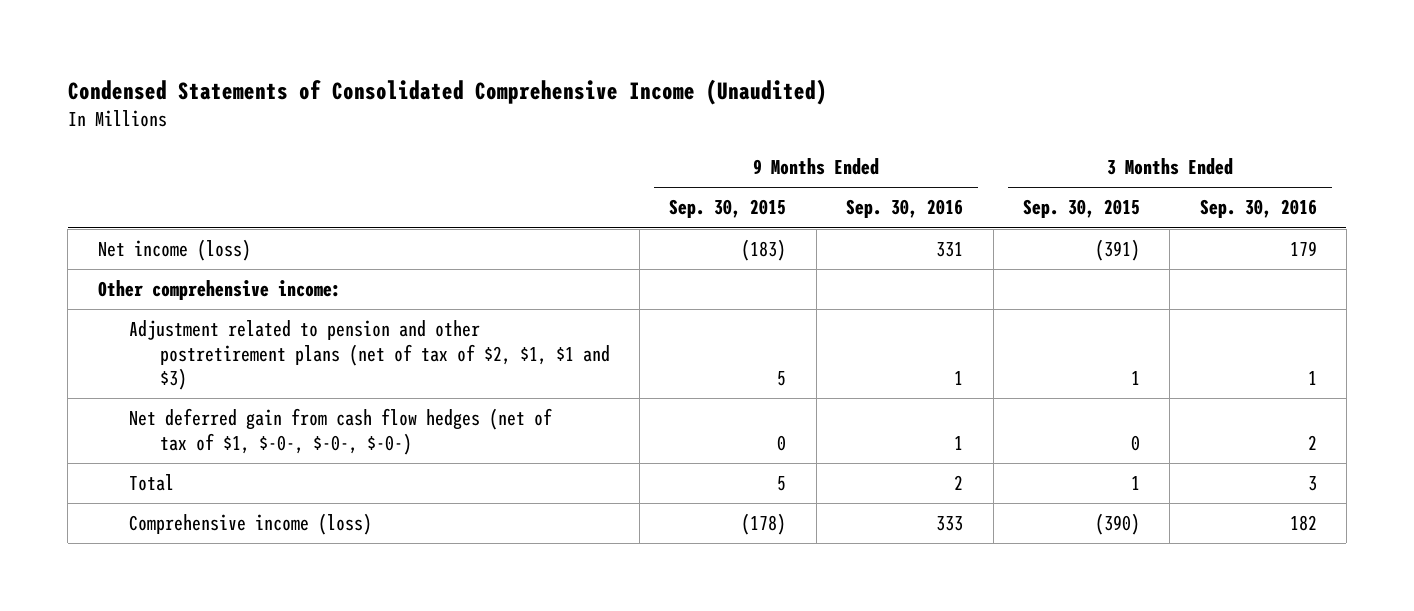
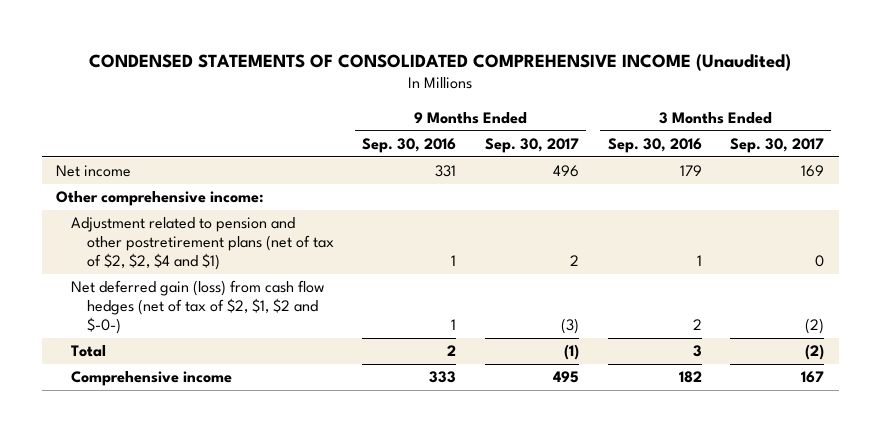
[67,79,827,106] Condensed Statements of Consolidated Comprehensive Income (Unaudited) -> [89,53,792,71] CONDENSED STATEMENTS OF CONSOLIDATED COMPREHENSIVE INCOME (Unaudited)
[669,199,787,219] Sep. 30, 2015 -> none
[1022,199,1140,219] Sep. 30, 2015 -> none
none -> [485,137,580,153] Sep. 30, 2017
none -> [730,137,825,153] Sep. 30, 2017
[97,239,251,262] Net income (loss) -> [56,165,132,178] Net income
[128,320,610,391] Adjustment related to pension and other postretirement plans (net of tax of $2, $1, $1 and $3) -> [71,217,334,271] Adjustment related to pension and other postretirement plans (net of tax of $2, $2, $4 and $1)
[128,408,552,455] Net deferred gain from cash flow hedges (net of tax of $1, $-0-, $-0-, $-0-) -> [71,280,325,335] Net deferred gain (loss) from cash flow hedges (net of tax of $2, $1, $2 and $-0-)
[128,513,372,536] Comprehensive income (loss) -> [71,371,233,387] Comprehensive income

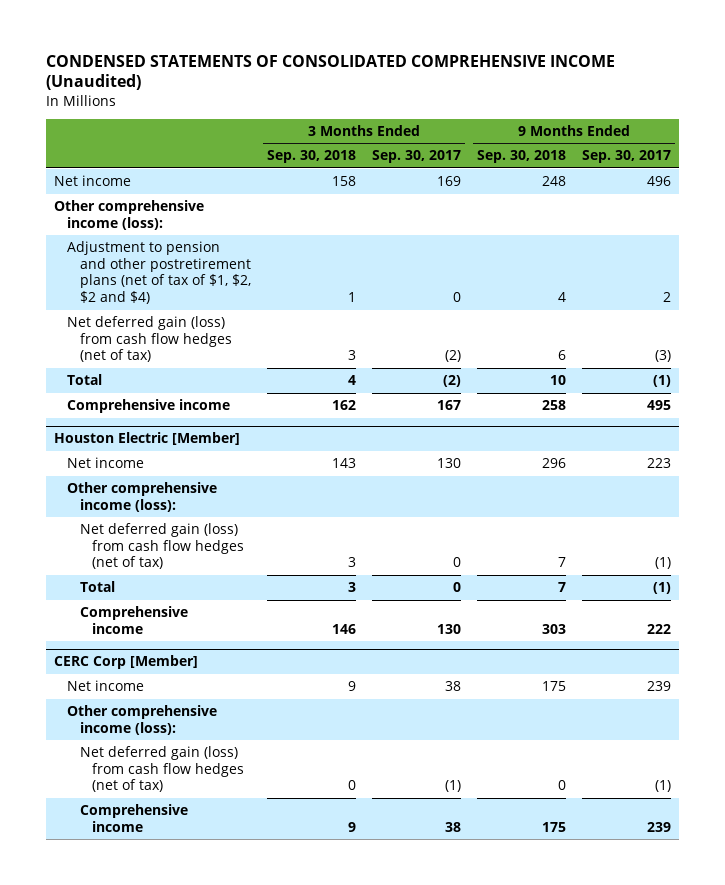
[362,137,457,153] Sep. 30, 2016 -> none
[607,137,702,153] Sep. 30, 2016 -> none
none -> [266,150,356,164] Sep. 30, 2018
none -> [477,150,567,164] Sep. 30, 2018
[56,191,265,207] Other comprehensive income: -> [54,200,205,230] Other comprehensive income (loss):
[71,217,334,271] Adjustment related to pension and other postretirement plans (net of tax of $2, $2, $4 and $1) -> [66,241,251,305] Adjustment to pension and other postretirement plans (net of tax of $1, $2, $2 and $4)
[71,280,325,335] Net deferred gain (loss) from cash flow hedges (net of tax of $2, $1, $2 and $-0-) -> [66,316,232,363] Net deferred gain (loss) from cash flow hedges (net of tax)
none -> [54,432,241,446] Houston Electric [Member]
none -> [66,457,144,469] Net income
none -> [66,482,217,512] Other comprehensive income (loss):
none -> [79,523,245,570] Net deferred gain (loss) from cash flow hedges (net of tax)
none -> [79,581,115,593] Total
none -> [79,606,188,634] Comprehensive income
none -> [54,655,199,670] CERC Corp [Member]
none -> [66,680,144,692] Net income
none -> [66,705,217,735] Other comprehensive income (loss):
none -> [79,746,245,793] Net deferred gain (loss) from cash flow hedges (net of tax)
none -> [79,804,188,832] Comprehensive income

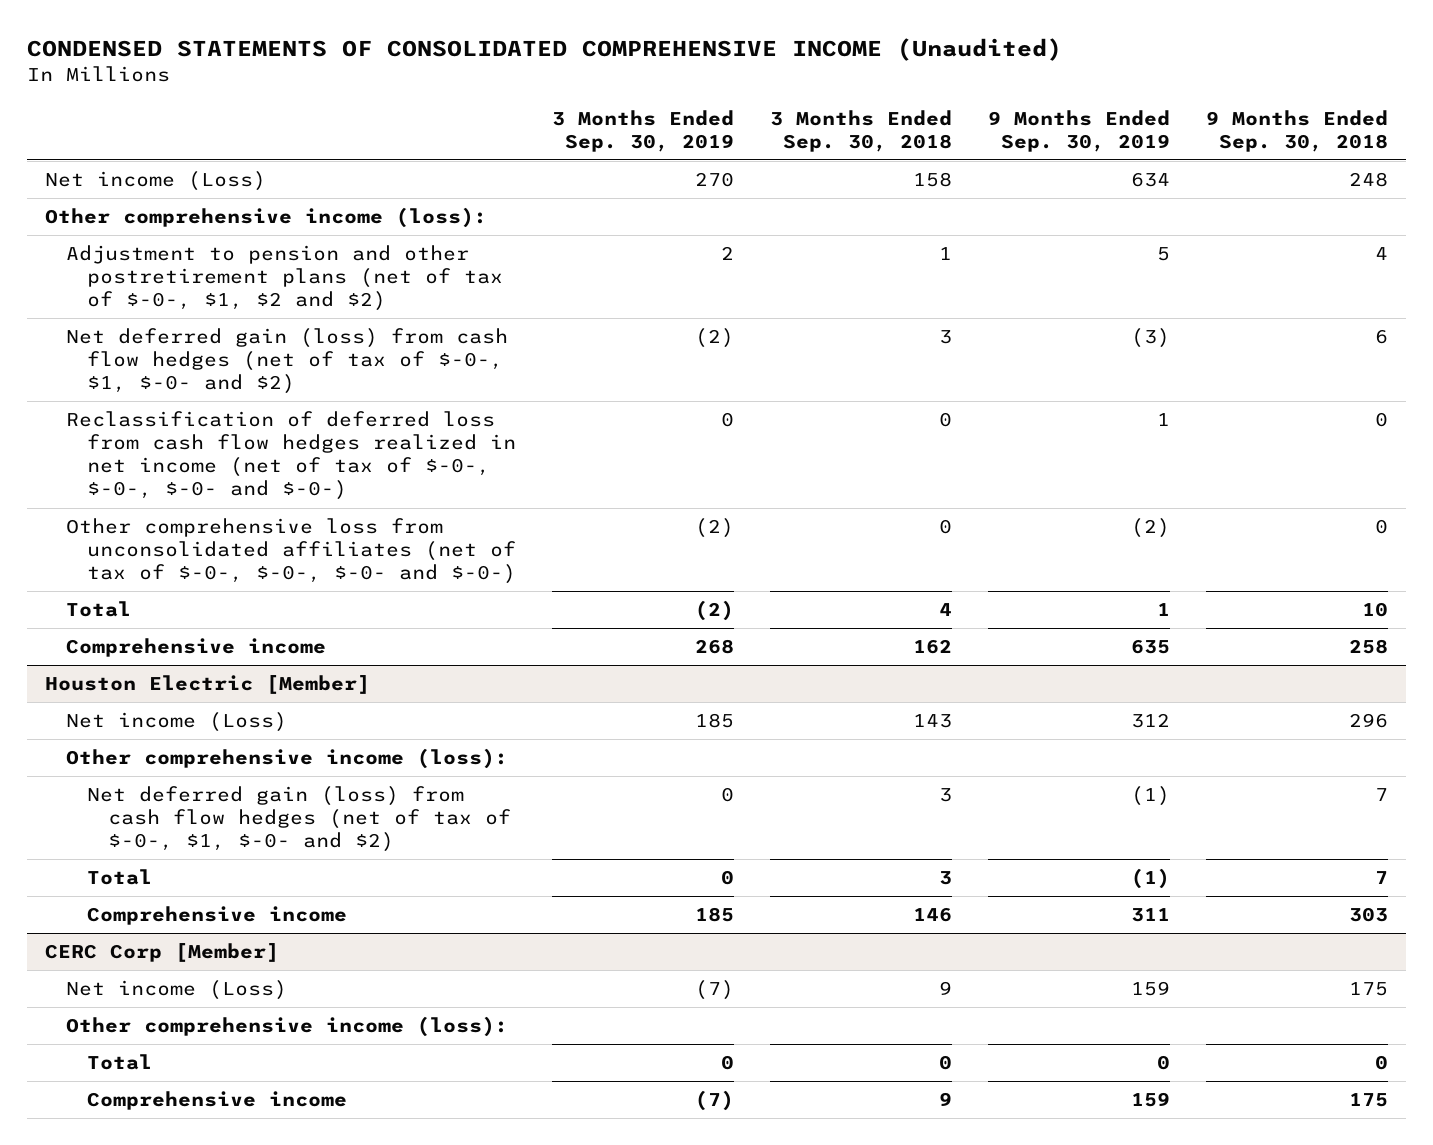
[371,150,461,164] Sep. 30, 2017 -> none
[582,150,672,164] Sep. 30, 2017 -> none
none -> [552,109,735,152] 3 Months Ended Sep. 30, 2019
none -> [988,109,1171,152] 9 Months Ended Sep. 30, 2019
[54,175,132,187] Net income -> [44,171,266,192] Net income (Loss)
[66,241,251,305] Adjustment to pension and other postretirement plans (net of tax of $1, $2, $2 and $4) -> [65,245,504,312] Adjustment to pension and other postretirement plans (net of tax of $-0-, $1, $2 and $2)
[66,316,232,363] Net deferred gain (loss) from cash flow hedges (net of tax) -> [65,328,508,395] Net deferred gain (loss) from cash flow hedges (net of tax of $-0-, $1, $-0- and $2)
none -> [65,411,517,501] Reclassification of deferred loss from cash flow hedges realized in net income (net of tax of $-0-, $-0-, $-0- and $-0-)
none -> [65,518,517,585] Other comprehensive loss from unconsolidated affiliates (net of tax of $-0-, $-0-, $-0- and $-0-)
[66,457,144,469] Net income -> [65,712,287,733] Net income (Loss)
[79,523,245,570] Net deferred gain (loss) from cash flow hedges (net of tax) -> [87,786,512,853] Net deferred gain (loss) from cash flow hedges (net of tax of $-0-, $1, $-0- and $2)
[66,680,144,692] Net income -> [65,980,287,1001] Net income (Loss)
[79,746,245,793] Net deferred gain (loss) from cash flow hedges (net of tax) -> none
none -> [87,1054,153,1071] Total

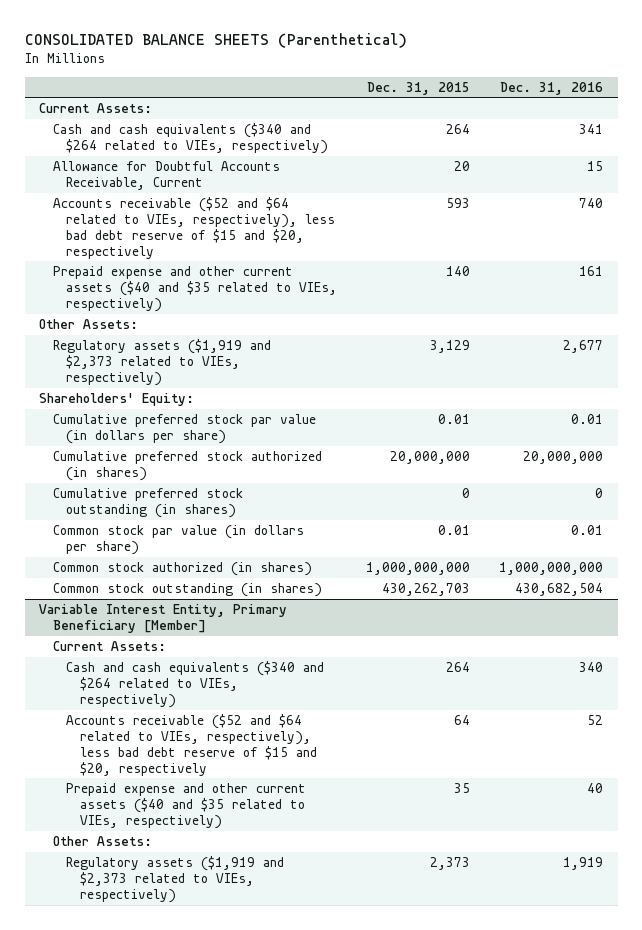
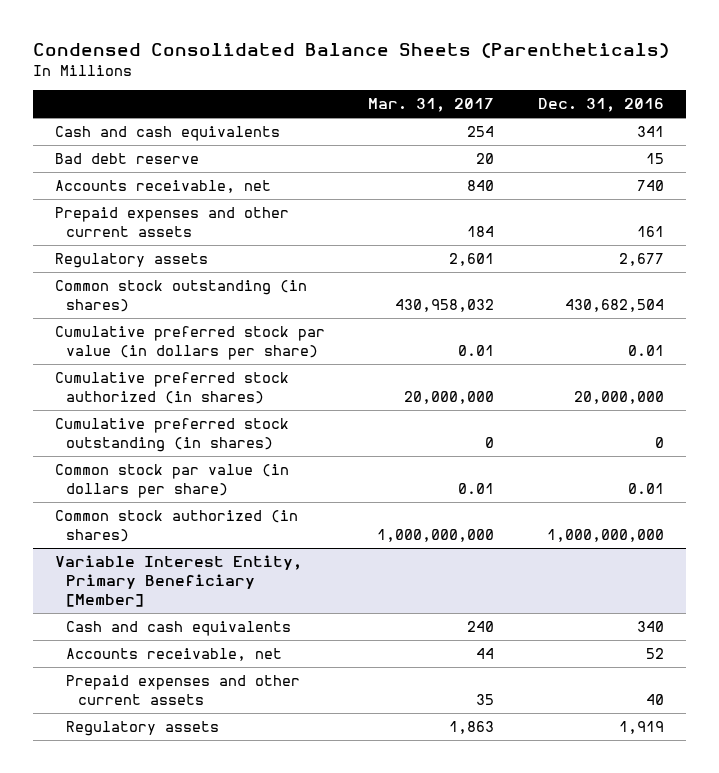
[24,33,407,49] CONSOLIDATED BALANCE SHEETS (Parenthetical) -> [33,42,670,58] Condensed Consolidated Balance Sheets (Parentheticals)
[367,81,471,95] Dec. 31, 2015 -> none
none -> [368,98,495,113] Mar. 31, 2017
[39,102,153,113] Current Assets: -> none
[39,318,139,329] Other Assets: -> none
[39,392,195,406] Shareholders' Equity: -> none
[52,122,329,154] Cash and cash equivalents ($340 and $264 related to VIEs, respectively) -> [54,126,280,142] Cash and cash equivalents
[52,160,280,190] Allowance for Doubtful Accounts Receivable, Current -> [54,153,199,165] Bad debt reserve
[52,196,336,259] Accounts receivable ($52 and $64 related to VIEs, respectively), less bad debt reserve of $15 and $20, respectively -> [54,180,271,194] Accounts receivable, net
[52,265,338,312] Prepaid expense and other current assets ($40 and $35 related to VIEs, respectively) -> [54,207,289,238] Prepaid expenses and other current assets
[52,338,271,386] Regulatory assets ($1,919 and $2,373 related to VIEs, respectively) -> [54,253,208,269] Regulatory assets
[52,582,322,597] Common stock outstanding (in shares) -> [54,280,307,313] Common stock outstanding (in shares)
[52,640,166,651] Current Assets: -> none
[52,835,152,846] Other Assets: -> none
[66,660,325,708] Cash and cash equivalents ($340 and $264 related to VIEs, respectively) -> [66,621,292,637] Cash and cash equivalents
[66,713,317,776] Accounts receivable ($52 and $64 related to VIEs, respectively), less bad debt reserve of $15 and $20, respectively -> [66,648,283,662] Accounts receivable, net
[66,782,307,829] Prepaid expense and other current assets ($40 and $35 related to VIEs, respectively) -> [66,675,301,706] Prepaid expenses and other current assets
[66,855,285,903] Regulatory assets ($1,919 and $2,373 related to VIEs, respectively) -> [66,721,220,737] Regulatory assets

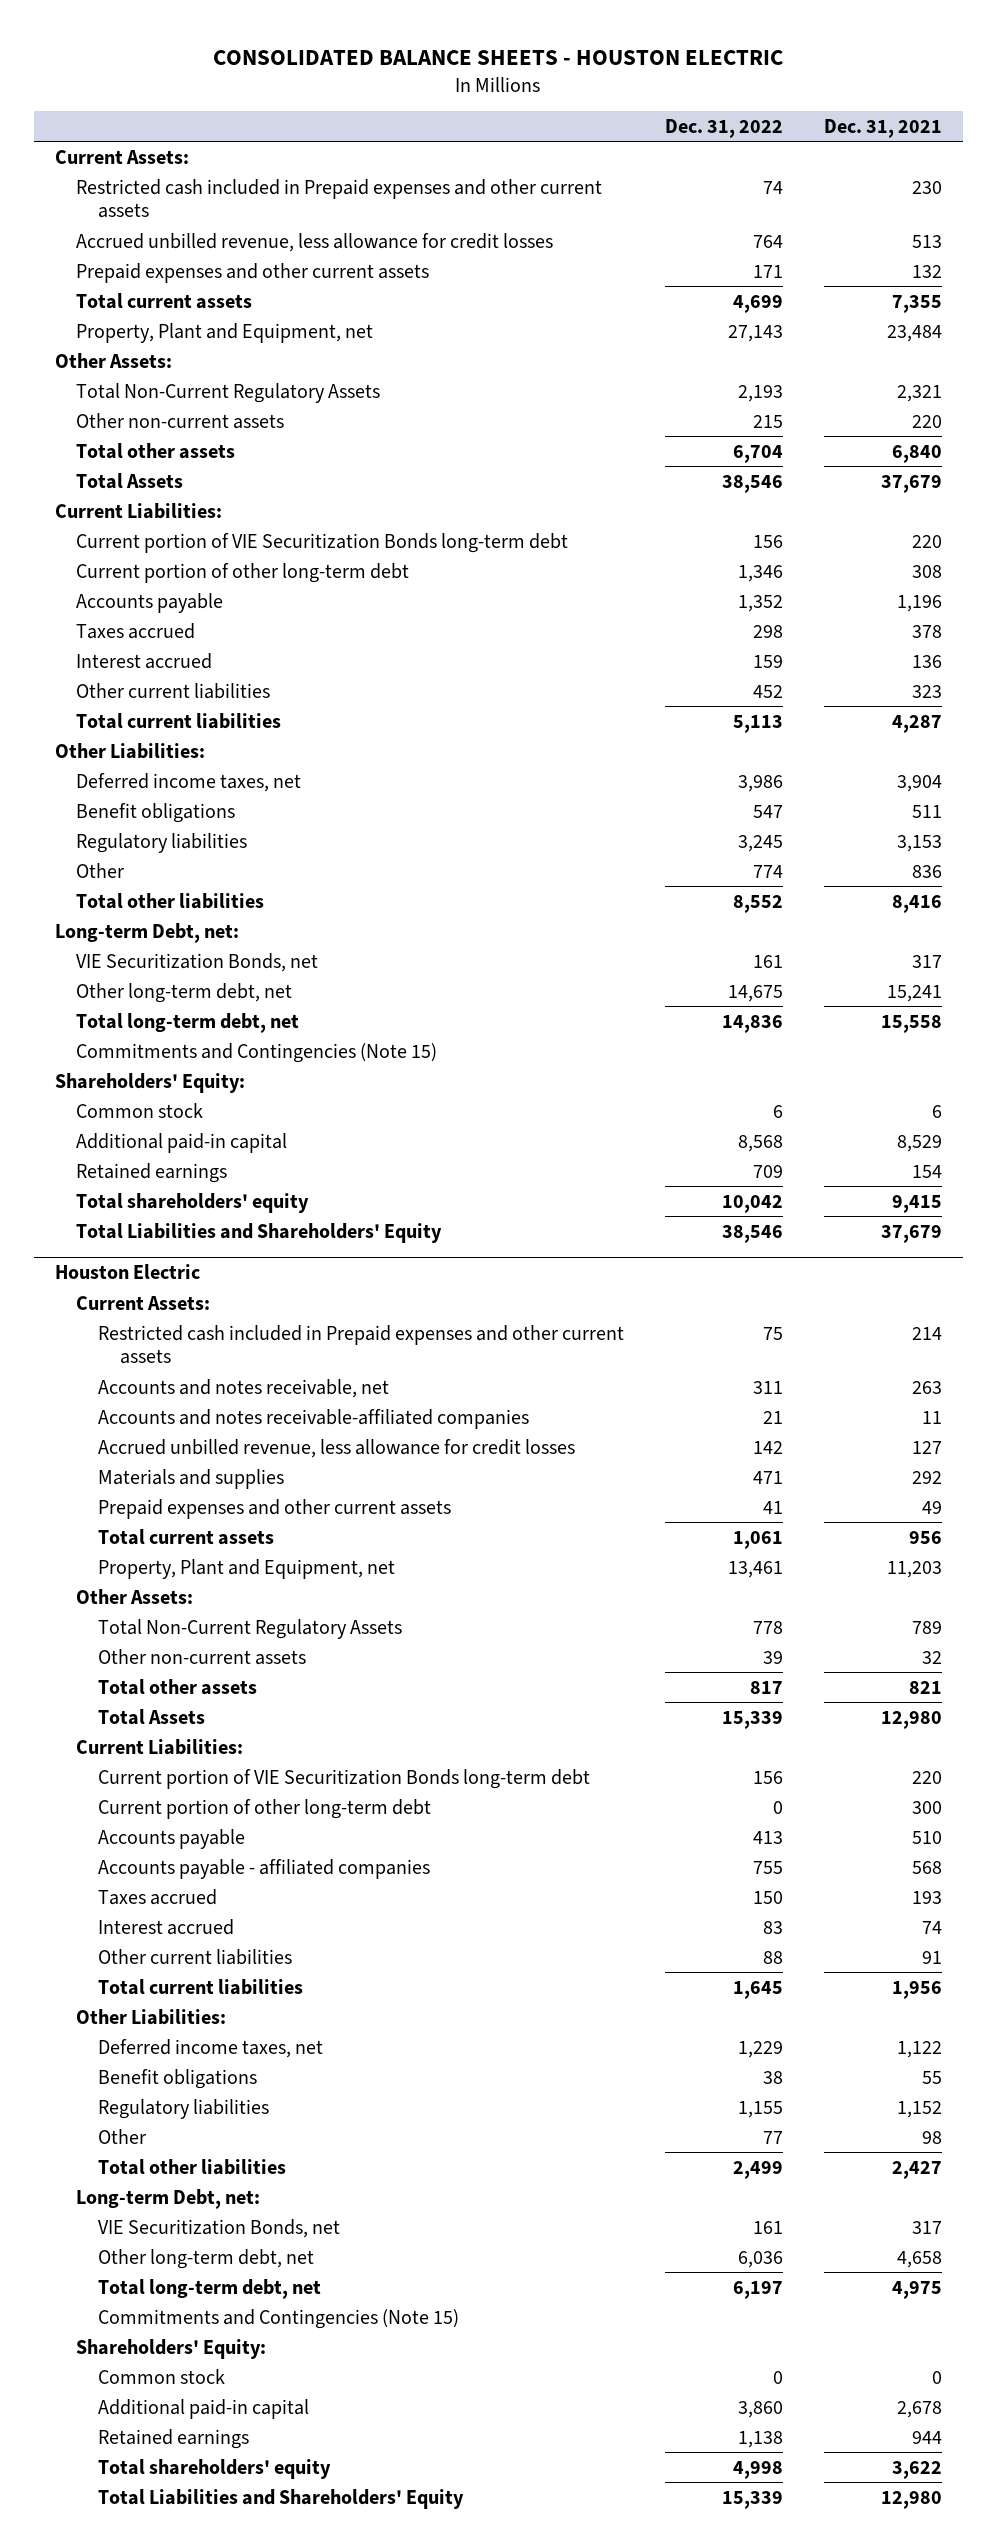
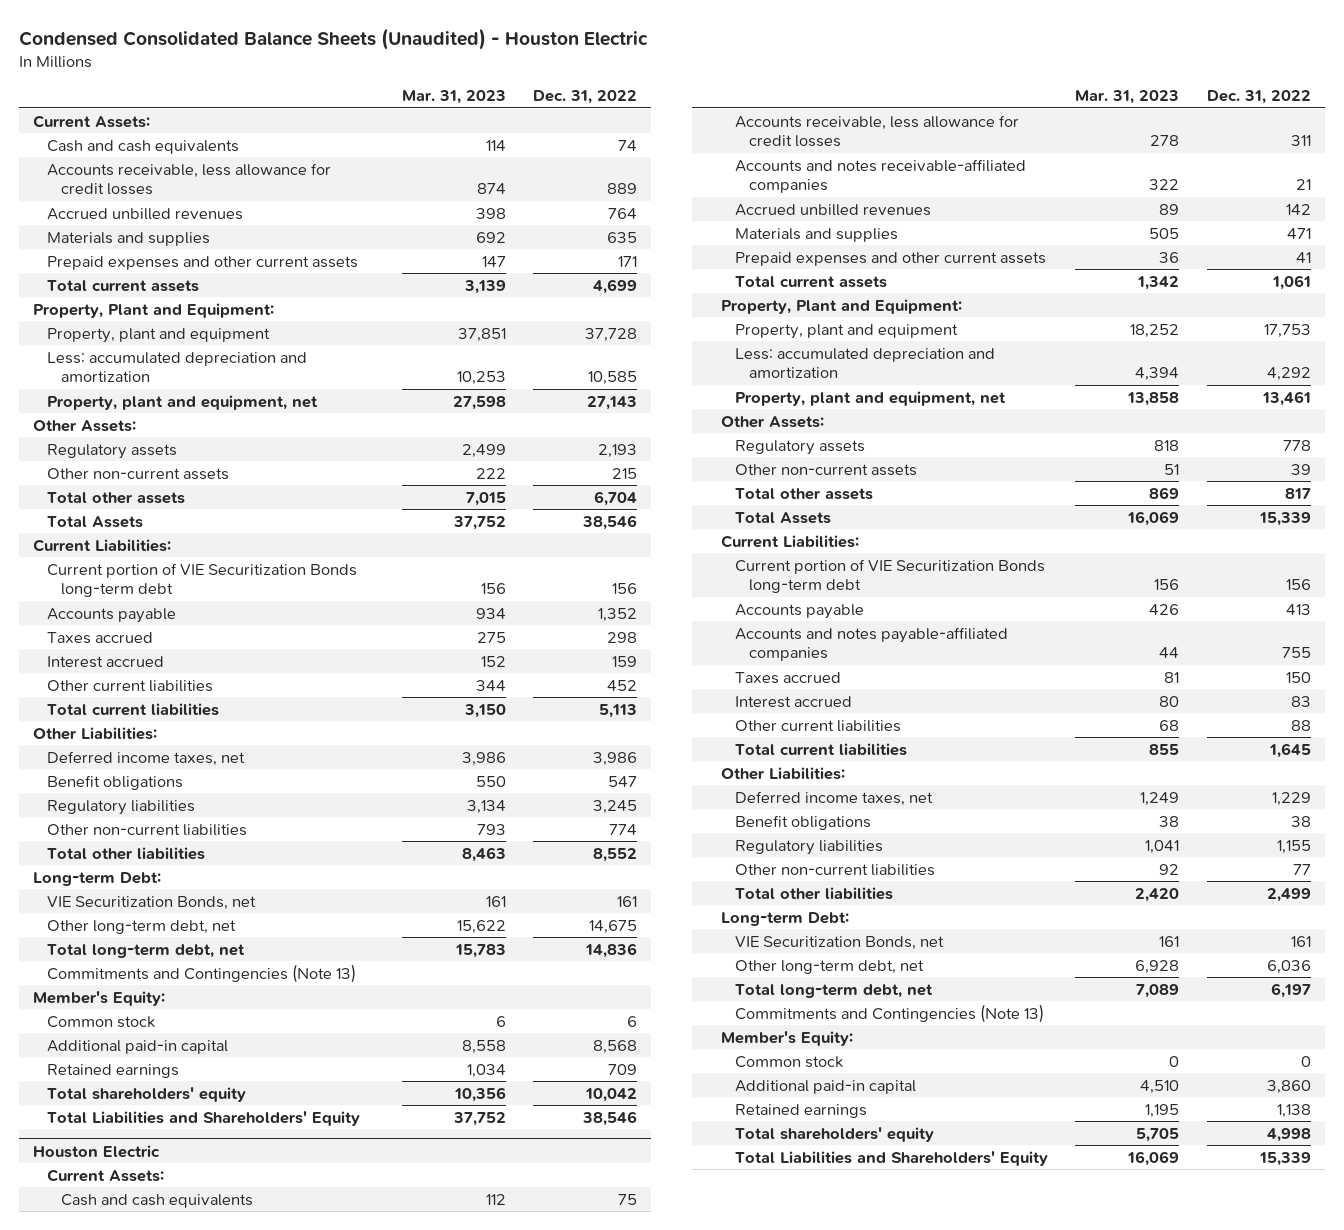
[213,49,784,65] CONSOLIDATED BALANCE SHEETS - HOUSTON ELECTRIC -> [19,27,649,50] Condensed Consolidated Balance Sheets (Unaudited) - Houston Electric
[824,118,943,138] Dec. 31, 2021 -> none
none -> [401,90,506,105] Mar. 31, 2023
[76,178,603,219] Restricted cash included in Prepaid expenses and other current assets -> [47,139,240,154] Cash and cash equivalents
none -> [47,162,332,196] Accounts receivable, less allowance for credit losses
[76,232,554,252] Accrued unbilled revenue, less allowance for credit losses -> [47,207,244,220] Accrued unbilled revenues
none -> [47,231,211,246] Materials and supplies
none -> [32,302,274,318] Property, Plant and Equipment:
none -> [47,327,271,343] Property, plant and equipment
none -> [47,351,308,383] Less: accumulated depreciation and amortization
[76,322,374,343] Property, Plant and Equipment, net -> [47,394,319,410] Property, plant and equipment, net
[76,382,381,403] Total Non-Current Regulatory Assets -> [47,443,178,459] Regulatory assets
[76,562,410,583] Current portion of other long-term debt -> none
[76,862,125,878] Other -> [47,823,248,836] Other non-current liabilities
[54,922,239,943] Long-term Debt, net: -> [32,871,161,886] Long-term Debt:
[54,1072,245,1093] Shareholders' Equity: -> none
[76,1042,438,1063] Commitments and Contingencies (Note 15) -> [47,963,357,983] Commitments and Contingencies (Note 13)
none -> [32,990,165,1006] Member's Equity:
[98,1324,625,1365] Restricted cash included in Prepaid expenses and other current assets -> [61,1193,254,1208] Cash and cash equivalents
[98,1378,390,1398] Accounts and notes receivable, net -> [734,114,1019,148] Accounts receivable, less allowance for credit losses
[98,1438,576,1458] Accrued unbilled revenue, less allowance for credit losses -> [734,203,931,216] Accrued unbilled revenues
none -> [720,298,962,314] Property, Plant and Equipment:
none -> [734,323,958,339] Property, plant and equipment
none -> [734,347,995,379] Less: accumulated depreciation and amortization
[98,1558,396,1579] Property, Plant and Equipment, net -> [734,390,1006,406] Property, plant and equipment, net
[98,1618,403,1639] Total Non-Current Regulatory Assets -> [734,439,865,455] Regulatory assets
[98,1798,432,1819] Current portion of other long-term debt -> none
[98,1858,431,1879] Accounts payable - affiliated companies -> [734,626,1008,662] Accounts and notes payable-affiliated companies
[98,2128,147,2144] Other -> [734,863,935,876] Other non-current liabilities
[76,2188,261,2209] Long-term Debt, net: -> [720,911,849,926] Long-term Debt:
[76,2338,267,2359] Shareholders' Equity: -> none
[98,2308,460,2329] Commitments and Contingencies (Note 15) -> [734,1003,1044,1023] Commitments and Contingencies (Note 13)
none -> [720,1030,853,1046] Member's Equity:

